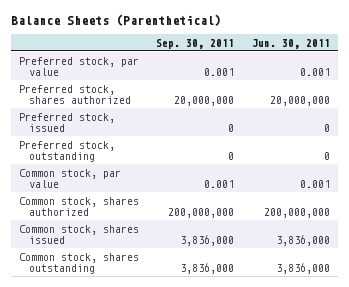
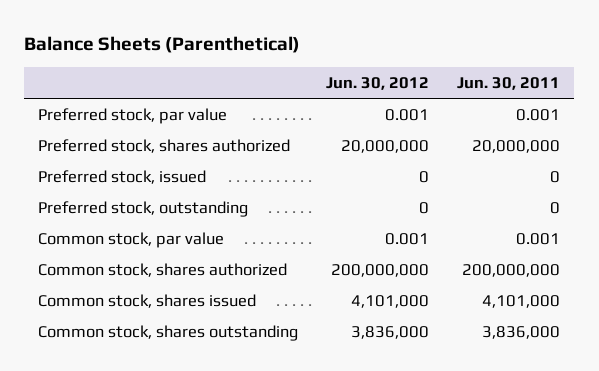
[156,38,235,49] Sep. 30, 2011 -> none
none -> [326,76,430,90] Jun. 30, 2012
[275,234,330,246] 3,836,000 -> [482,294,561,308] 4,101,000

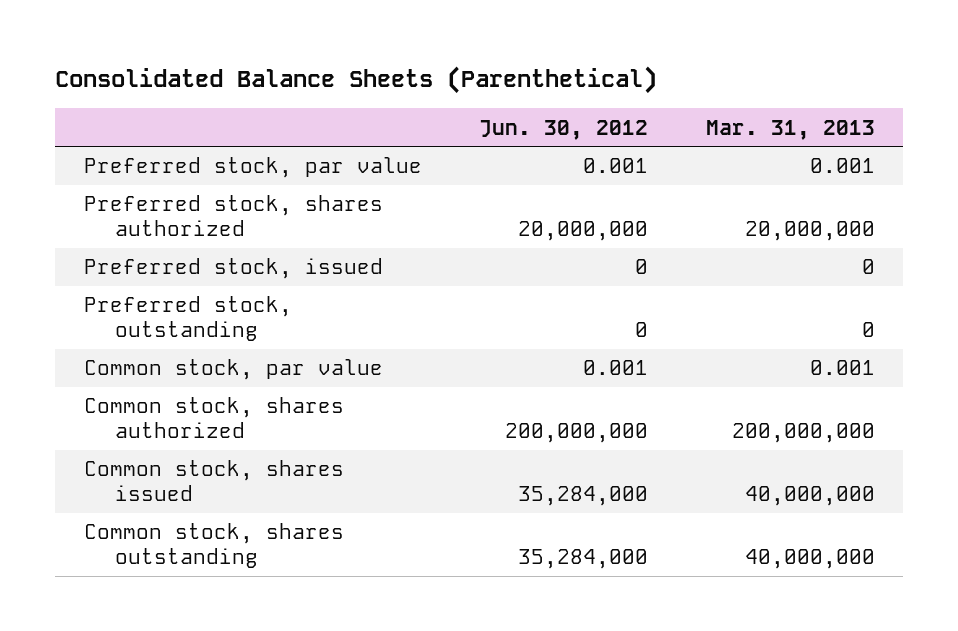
[24,36,301,54] Balance Sheets (Parenthetical) -> [55,66,658,95] Consolidated Balance Sheets (Parenthetical)
[457,76,561,90] Jun. 30, 2011 -> none
none -> [705,119,875,140] Mar. 31, 2013
[351,294,430,308] 4,101,000 -> [518,486,649,507] 35,284,000
[351,325,430,339] 3,836,000 -> [518,549,649,570] 35,284,000

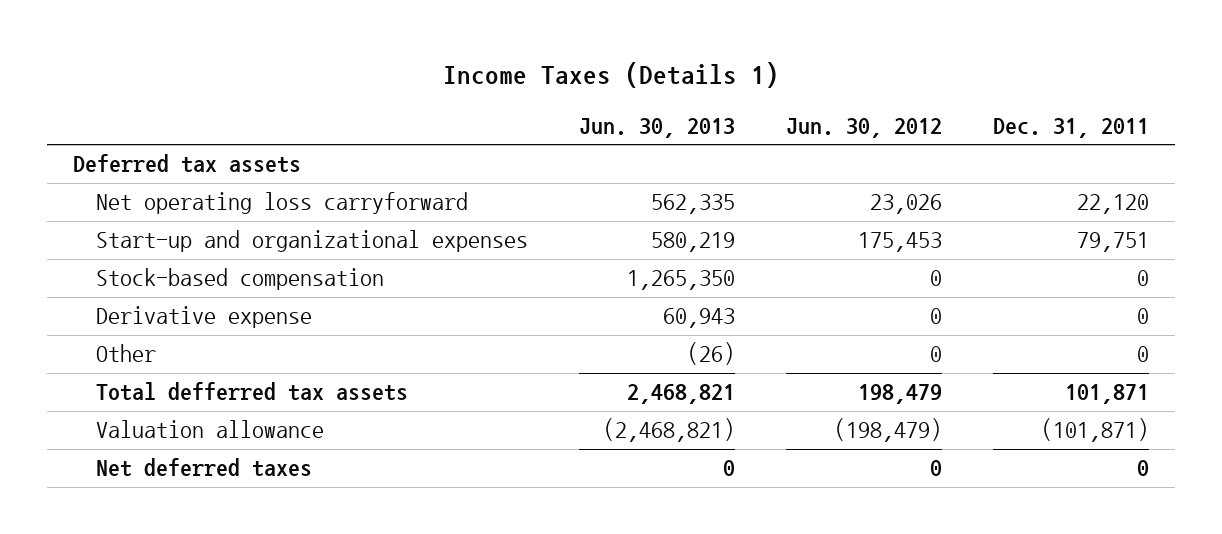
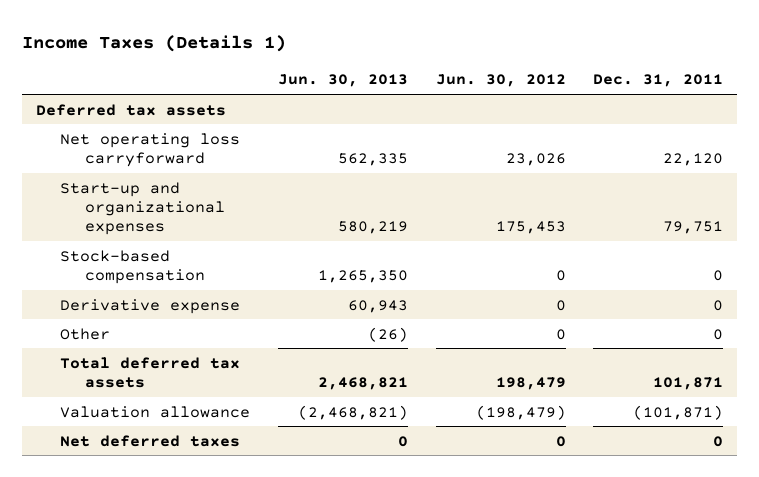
[95,382,408,402] Total defferred tax assets -> [60,356,241,389] Total deferred tax assets

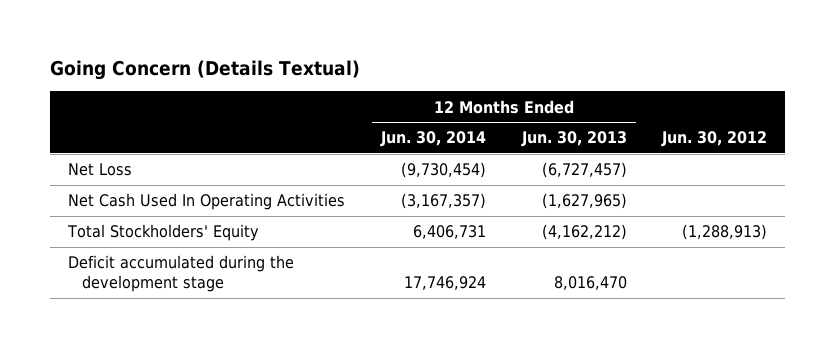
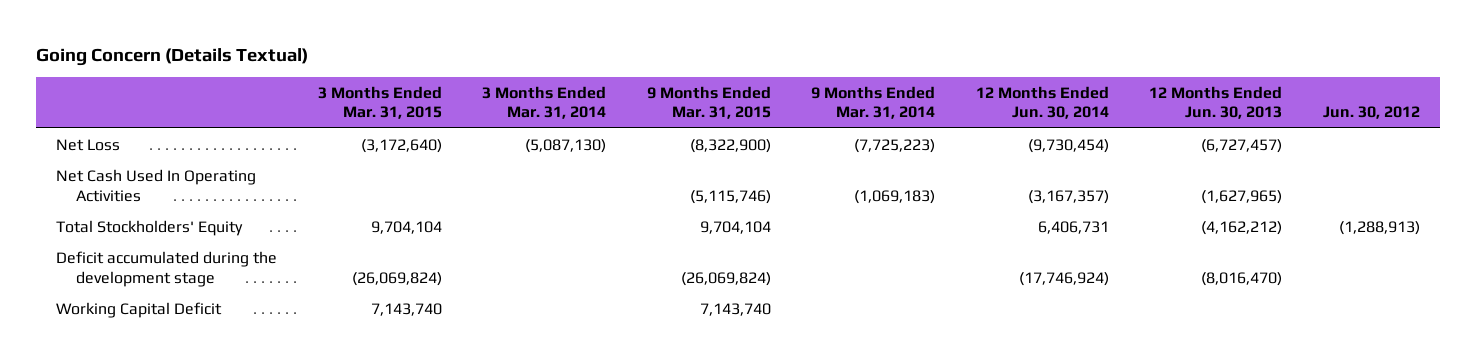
none -> [317,85,442,120] 3 Months Ended Mar. 31, 2015
none -> [482,85,607,120] 3 Months Ended Mar. 31, 2014
none -> [646,85,771,120] 9 Months Ended Mar. 31, 2015
none -> [811,85,936,120] 9 Months Ended Mar. 31, 2014
[403,275,486,290] 17,746,924 -> [1018,271,1109,286] (17,746,924)
[553,275,627,290] 8,016,470 -> [1201,271,1283,286] (8,016,470)
none -> [55,301,222,318] Working Capital Deficit

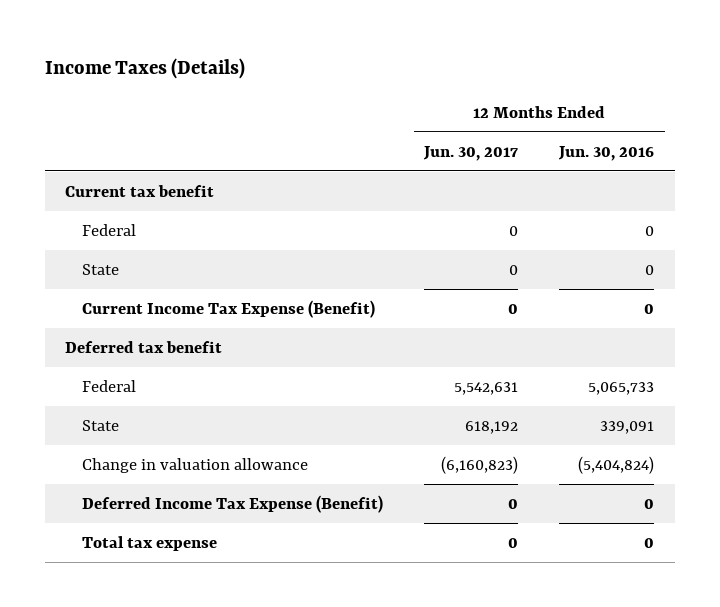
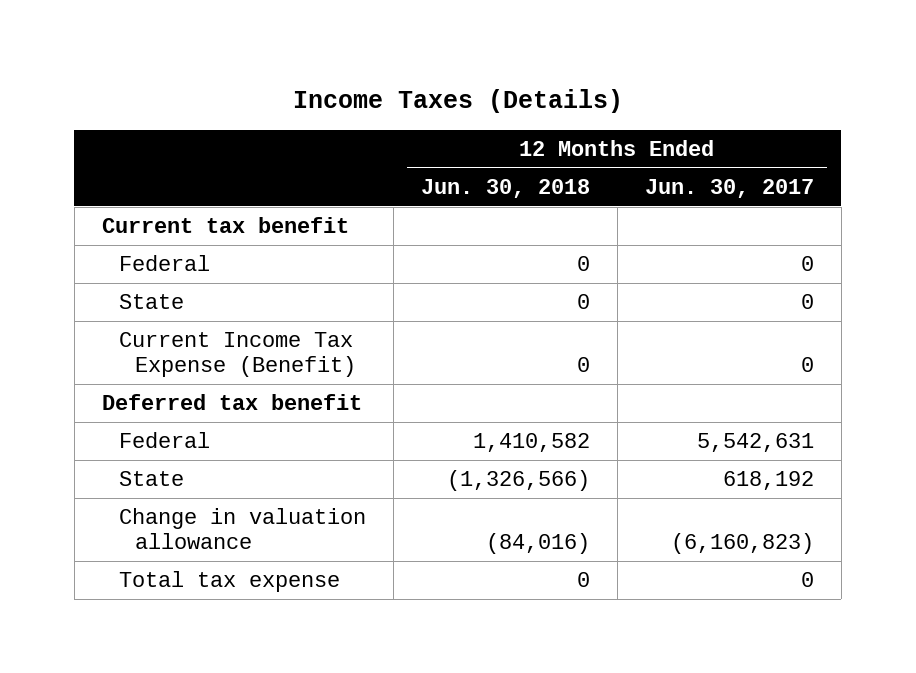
[558,145,655,161] Jun. 30, 2016 -> none
none -> [420,178,590,198] Jun. 30, 2018
[82,494,384,513] Deferred Income Tax Expense (Benefit) -> none

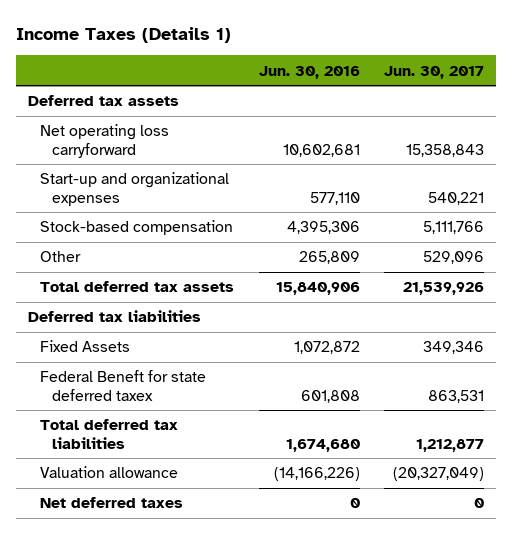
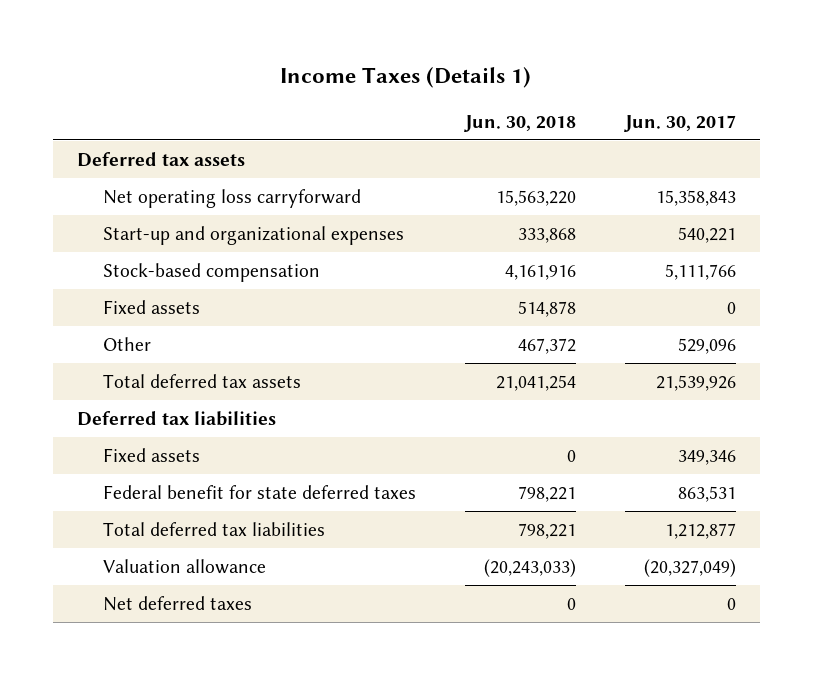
[258,65,360,79] Jun. 30, 2016 -> none
none -> [463,114,576,132] Jun. 30, 2018
none -> [103,299,201,314] Fixed assets
[40,340,131,353] Fixed Assets -> [103,447,201,462] Fixed assets
[40,370,207,401] Federal Beneft for state deferred taxex -> [103,484,417,499] Federal benefit for state deferred taxes

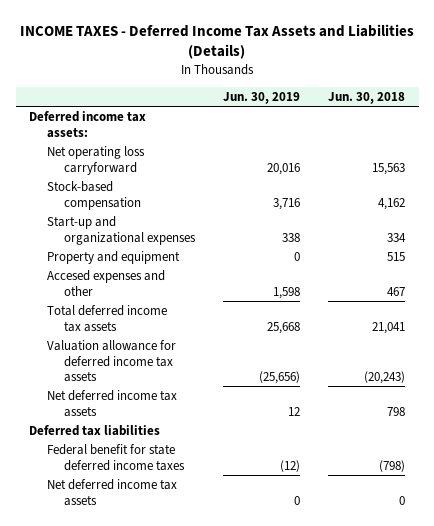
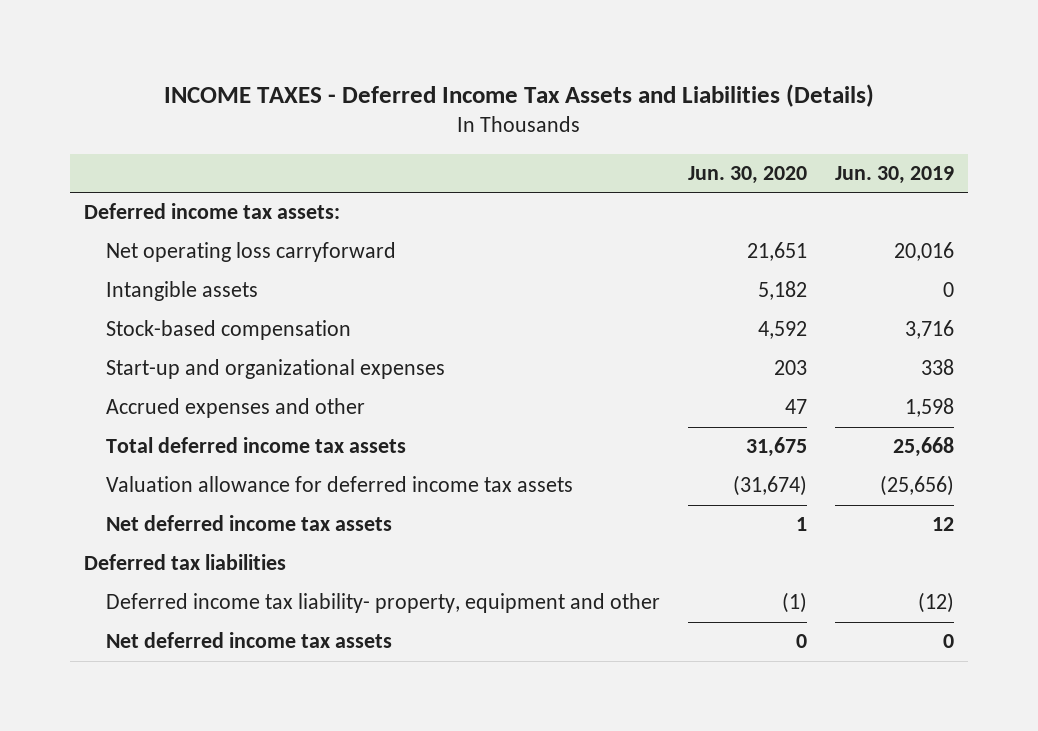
[327,92,405,105] Jun. 30, 2018 -> none
none -> [687,166,807,185] Jun. 30, 2020
none -> [105,281,258,302] Intangible assets
[46,250,180,264] Property and equipment -> none
[46,269,165,296] Accesed expenses and other -> [105,398,365,419] Accrued expenses and other
[46,443,186,471] Federal benefit for state deferred income taxes -> [105,593,660,614] Deferred income tax liability- property, equipment and other

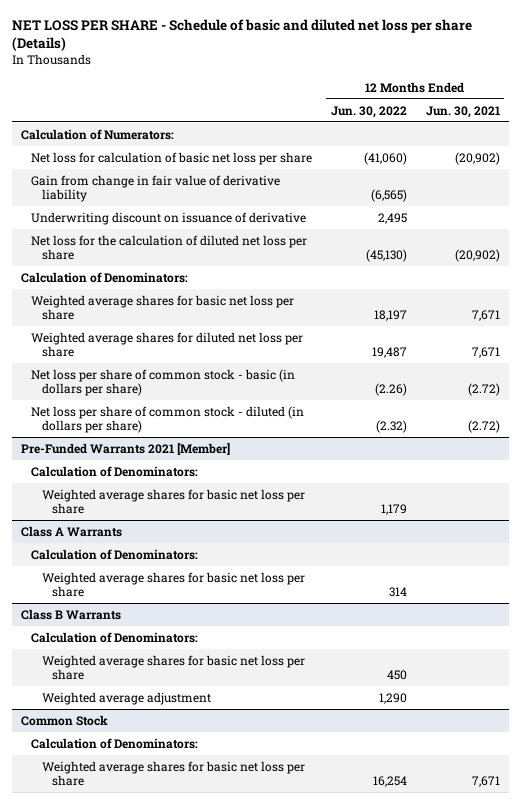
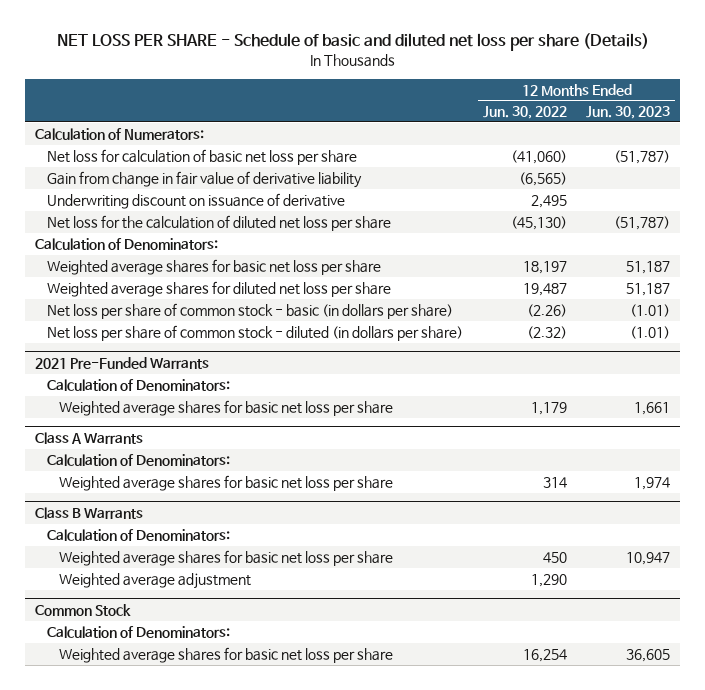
[425,105,500,118] Jun. 30, 2021 -> none
none -> [586,106,671,120] Jun. 30, 2023
[20,442,230,455] Pre-Funded Warrants 2021 [Member] -> [34,356,209,369] 2021 Pre-Funded Warrants

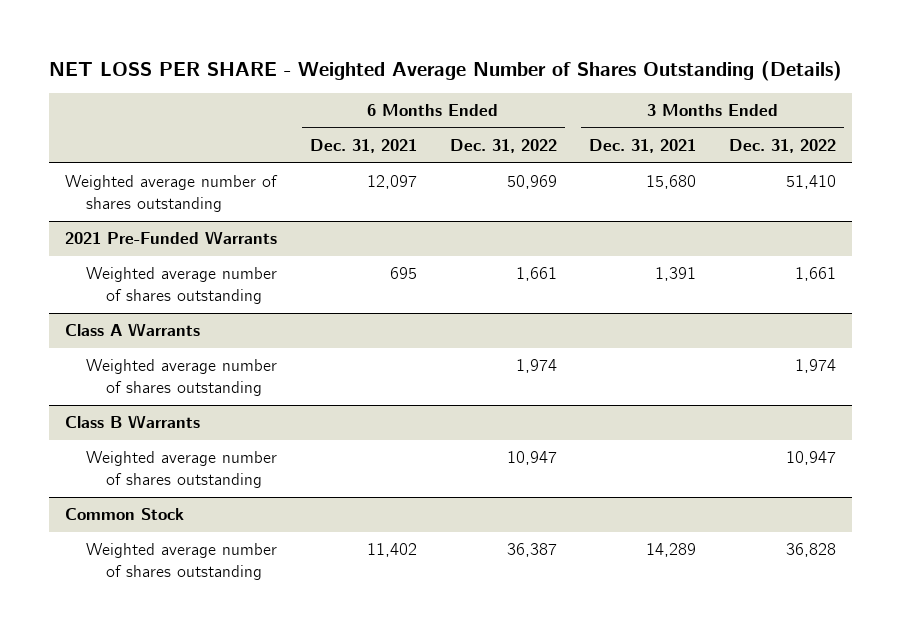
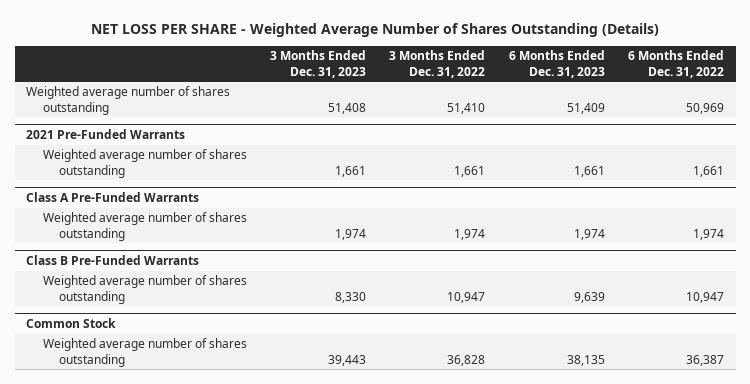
[309,139,417,154] Dec. 31, 2021 -> none
[589,139,697,154] Dec. 31, 2021 -> none
none -> [269,50,366,78] 3 Months Ended Dec. 31, 2023
none -> [508,50,605,78] 6 Months Ended Dec. 31, 2023
[65,323,201,337] Class A Warrants -> [26,192,200,203] Class A Pre-Funded Warrants
[65,415,201,429] Class B Warrants -> [26,255,200,266] Class B Pre-Funded Warrants

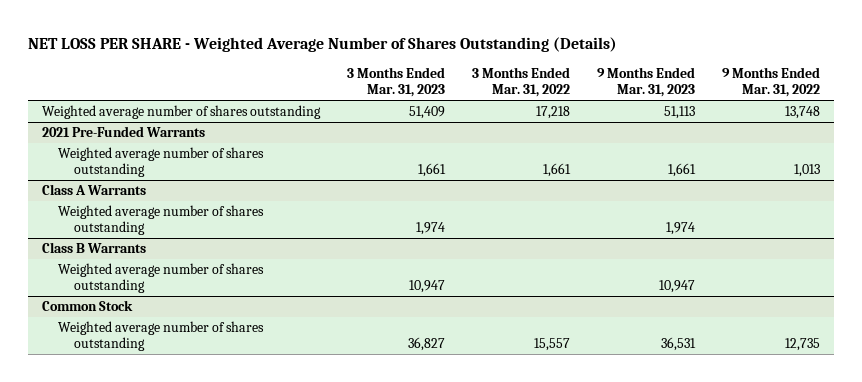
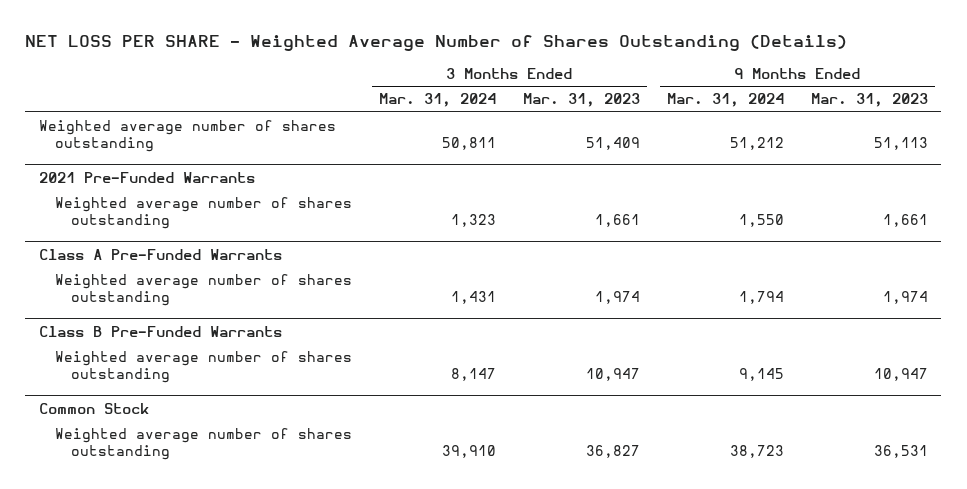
[471,67,570,98] 3 Months Ended Mar. 31, 2022 -> none
[722,67,821,98] 9 Months Ended Mar. 31, 2022 -> none
none -> [378,93,496,108] Mar. 31, 2024
none -> [666,93,784,108] Mar. 31, 2024
[41,184,146,196] Class A Warrants -> [38,248,282,260] Class A Pre-Funded Warrants
[41,242,146,254] Class B Warrants -> [38,325,282,337] Class B Pre-Funded Warrants

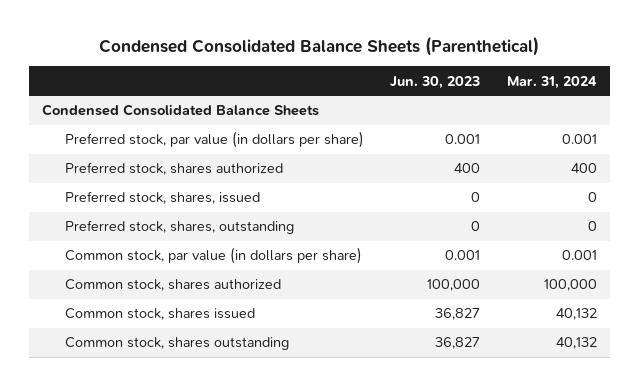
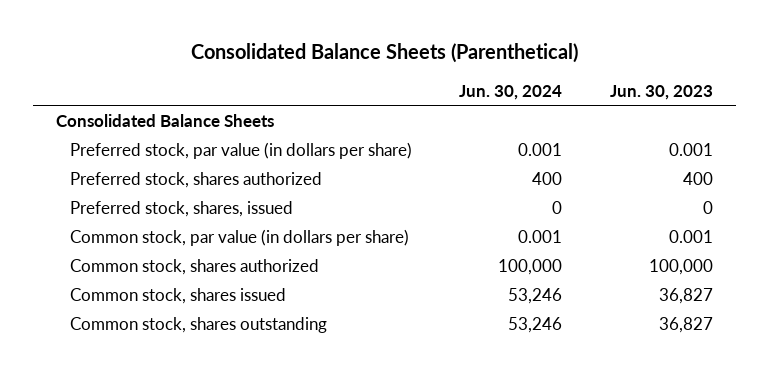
[99,35,540,56] Condensed Consolidated Balance Sheets (Parenthetical) -> [190,42,578,63] Consolidated Balance Sheets (Parenthetical)
[506,75,597,89] Mar. 31, 2024 -> none
none -> [459,84,563,100] Jun. 30, 2024
[41,104,319,117] Condensed Consolidated Balance Sheets -> [56,113,275,127] Consolidated Balance Sheets
[65,220,295,235] Preferred stock, shares, outstanding -> none

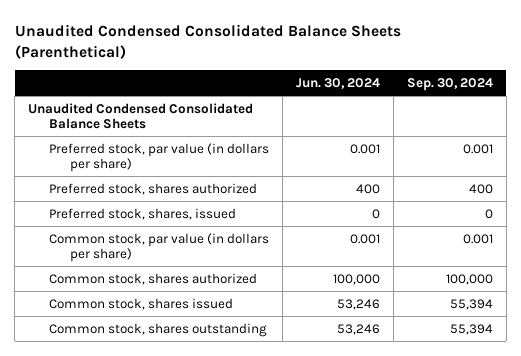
[190,42,578,63] Consolidated Balance Sheets (Parenthetical) -> [14,23,401,59] Unaudited Condensed Consolidated Balance Sheets (Parenthetical)
[609,84,713,100] Jun. 30, 2023 -> none
none -> [406,78,493,92] Sep. 30, 2024
[56,113,275,127] Consolidated Balance Sheets -> [28,102,254,130] Unaudited Condensed Consolidated Balance Sheets

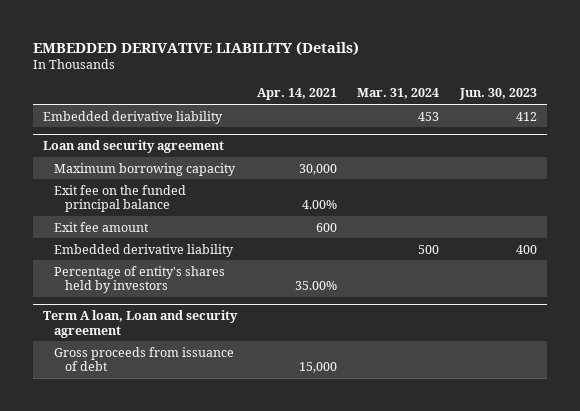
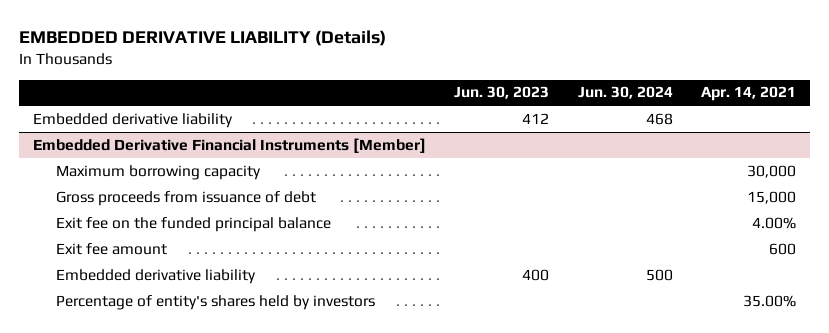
[357,88,440,100] Mar. 31, 2024 -> none
none -> [577,86,673,100] Jun. 30, 2024
[43,140,225,154] Loan and security agreement -> none
none -> [33,137,427,153] Embedded Derivative Financial Instruments [Member]
none -> [56,190,317,206] Gross proceeds from issuance of debt
[43,310,239,338] Term A loan, Loan and security agreement -> none
[54,346,235,372] Gross proceeds from issuance of debt -> none

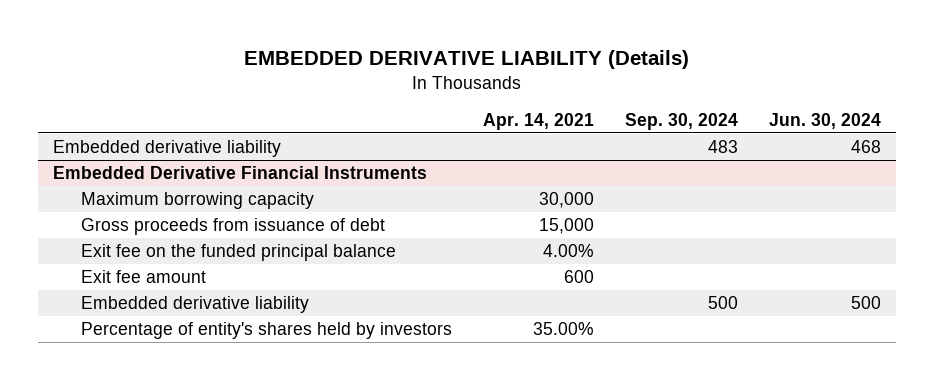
[454,86,550,100] Jun. 30, 2023 -> none
none -> [624,112,738,130] Sep. 30, 2024
[33,137,427,153] Embedded Derivative Financial Instruments [Member] -> [53,166,428,180] Embedded Derivative Financial Instruments

